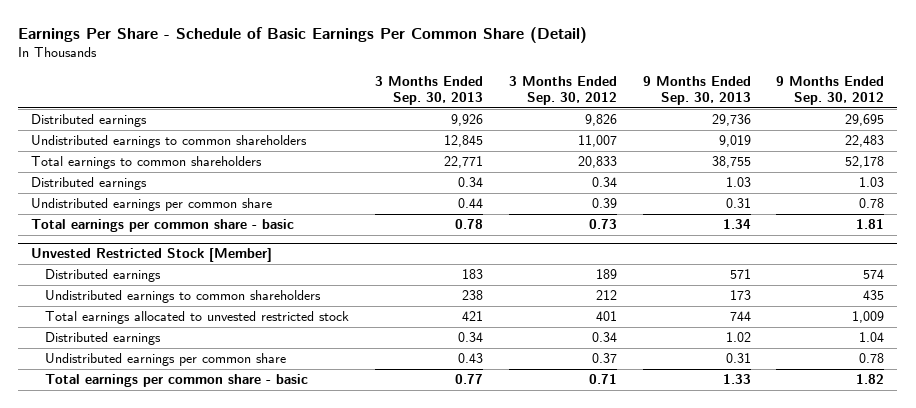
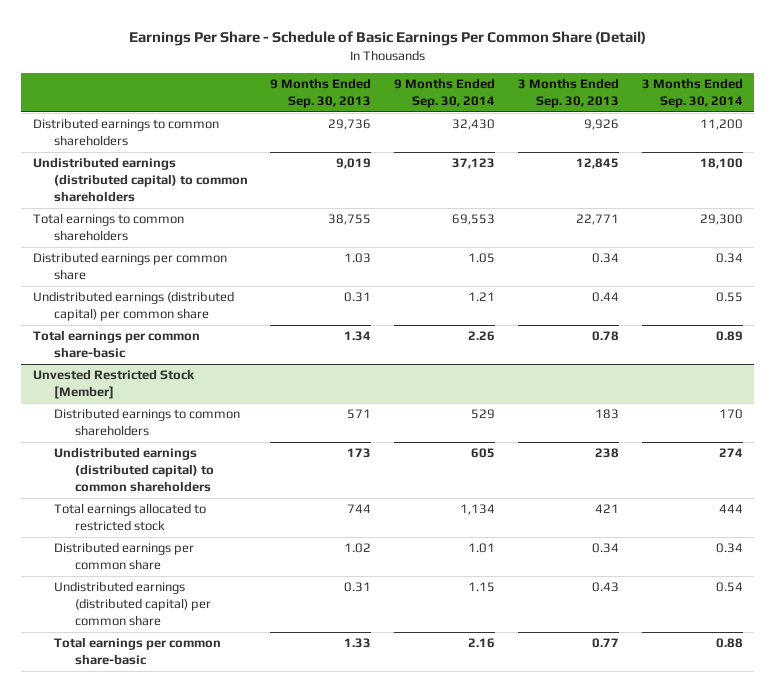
[508,75,617,105] 3 Months Ended Sep. 30, 2012 -> none
[776,75,885,105] 9 Months Ended Sep. 30, 2012 -> none
none -> [394,77,496,109] 9 Months Ended Sep. 30, 2014
none -> [641,77,743,109] 3 Months Ended Sep. 30, 2014
[31,114,148,128] Distributed earnings -> [32,117,219,147] Distributed earnings to common shareholders
[31,135,308,149] Undistributed earnings to common shareholders -> [32,156,248,203] Undistributed earnings (distributed capital) to common shareholders
[31,177,148,191] Distributed earnings -> [32,251,227,281] Distributed earnings per common share
[31,198,273,212] Undistributed earnings per common share -> [32,290,234,322] Undistributed earnings (distributed capital) per common share
[31,219,295,233] Total earnings per common share - basic -> [32,329,200,359] Total earnings per common share-basic
[44,269,161,283] Distributed earnings -> [53,407,240,437] Distributed earnings to common shareholders
[44,290,321,304] Undistributed earnings to common shareholders -> [53,446,214,493] Undistributed earnings (distributed capital) to common shareholders
[44,311,349,325] Total earnings allocated to unvested restricted stock -> [53,502,206,532] Total earnings allocated to restricted stock
[44,332,161,346] Distributed earnings -> [53,541,194,571] Distributed earnings per common share
[44,353,286,367] Undistributed earnings per common share -> [53,580,211,627] Undistributed earnings (distributed capital) per common share
[44,374,308,388] Total earnings per common share - basic -> [53,636,221,666] Total earnings per common share-basic

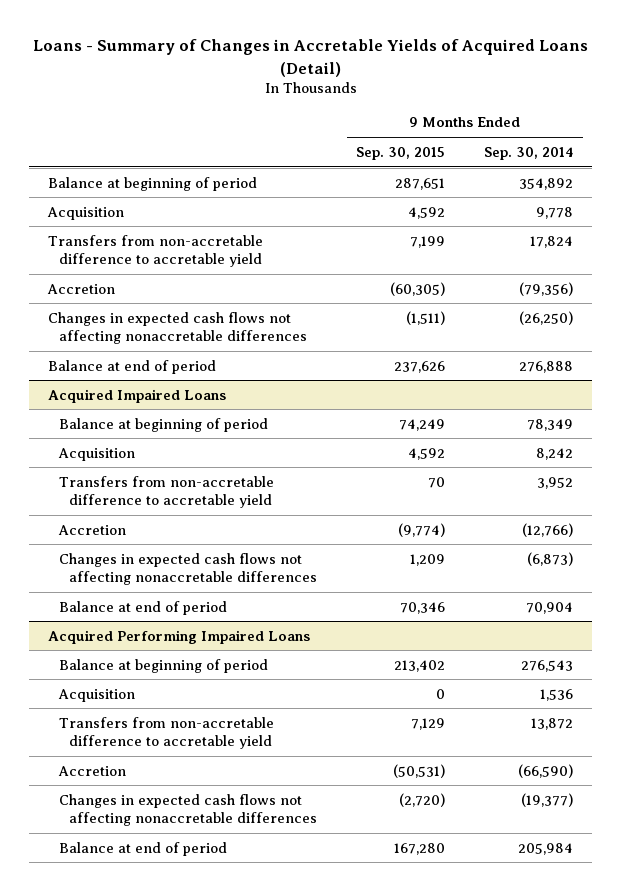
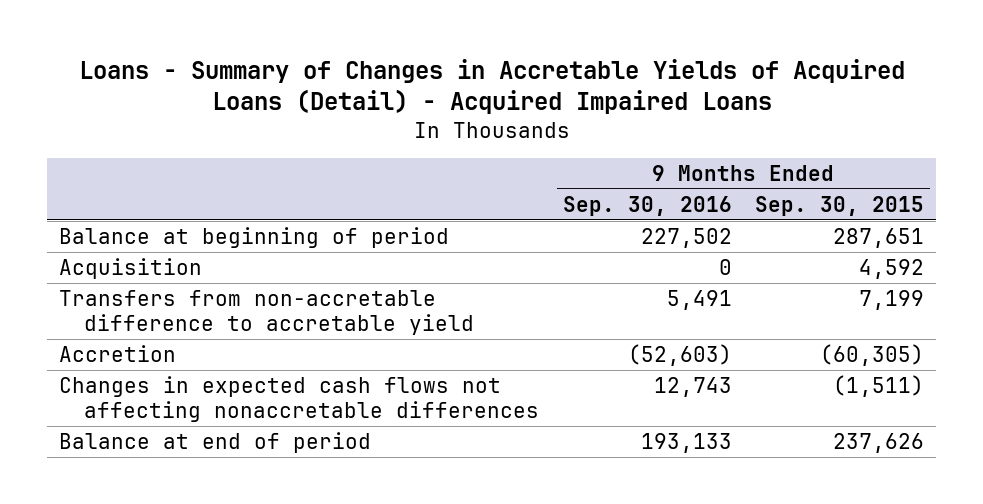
[32,39,588,77] Loans - Summary of Changes in Accretable Yields of Acquired Loans (Detail) -> [78,58,905,115] Loans - Summary of Changes in Accretable Yields of Acquired Loans (Detail) - Acquired Impaired Loans
[484,146,574,160] Sep. 30, 2014 -> none
none -> [562,195,732,216] Sep. 30, 2016
[48,388,227,403] Acquired Impaired Loans -> none
[58,417,268,432] Balance at beginning of period -> none
[57,447,135,461] Acquisition -> none
[58,475,274,509] Transfers from non-accretable difference to accretable yield -> none
[57,524,126,535] Accretion -> none
[58,552,318,586] Changes in expected cash flows not affecting nonaccretable differences -> none
[58,600,227,615] Balance at end of period -> none
[48,629,311,644] Acquired Performing Impaired Loans -> none
[58,658,268,673] Balance at beginning of period -> none
[57,688,135,702] Acquisition -> none
[58,716,274,750] Transfers from non-accretable difference to accretable yield -> none
[57,765,126,776] Accretion -> none
[58,793,318,827] Changes in expected cash flows not affecting nonaccretable differences -> none
[58,841,227,856] Balance at end of period -> none

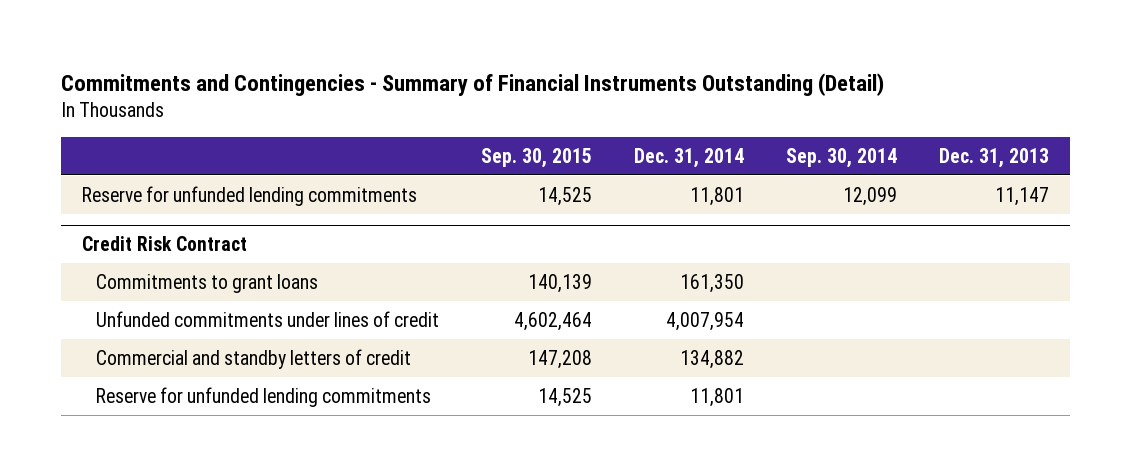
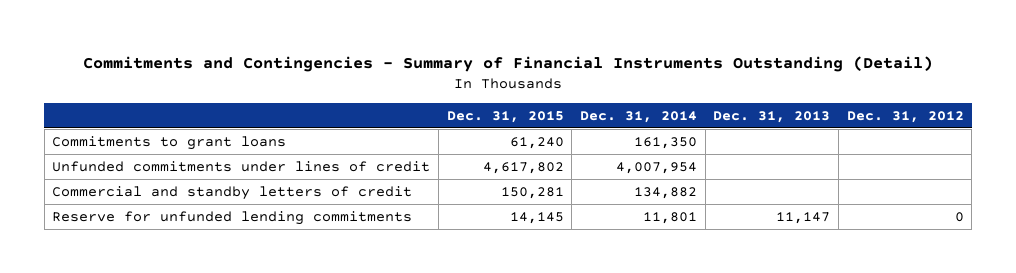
[480,147,592,168] Sep. 30, 2015 -> none
[785,147,897,168] Sep. 30, 2014 -> none
none -> [446,110,564,123] Dec. 31, 2015
none -> [846,110,964,123] Dec. 31, 2012
[81,236,247,252] Credit Risk Contract -> none
[95,386,431,407] Reserve for unfunded lending commitments -> none
[81,185,417,206] Reserve for unfunded lending commitments -> [52,210,413,225] Reserve for unfunded lending commitments

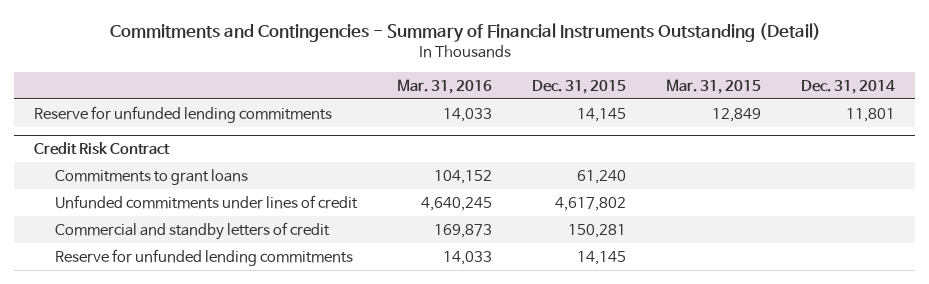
[713,110,831,123] Dec. 31, 2013 -> none
[846,110,964,123] Dec. 31, 2012 -> none
none -> [396,78,492,94] Mar. 31, 2016
none -> [665,78,761,94] Mar. 31, 2015
[52,135,287,150] Commitments to grant loans -> none
[52,160,431,172] Unfunded commitments under lines of credit -> none
[52,185,413,200] Commercial and standby letters of credit -> none
none -> [34,142,171,156] Credit Risk Contract
none -> [54,168,248,185] Commitments to grant loans
none -> [54,194,358,209] Unfunded commitments under lines of credit
none -> [54,221,330,240] Commercial and standby letters of credit
none -> [54,248,353,266] Reserve for unfunded lending commitments

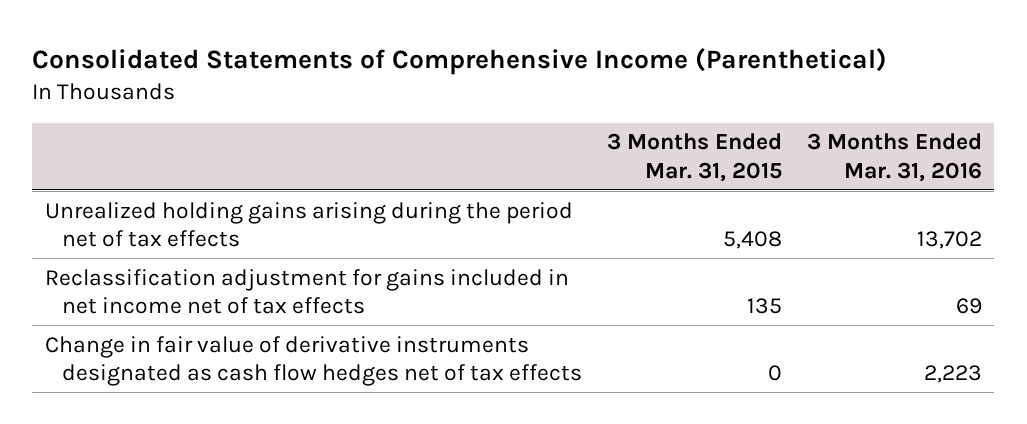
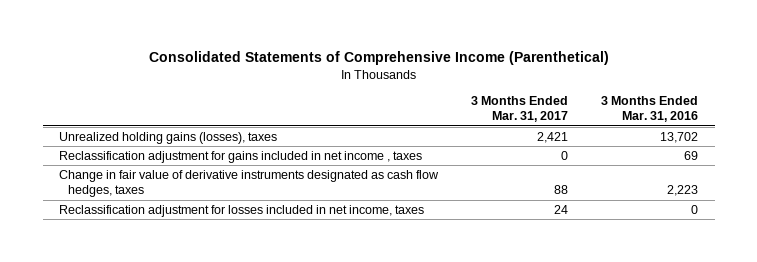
[607,133,783,183] 3 Months Ended Mar. 31, 2015 -> none
none -> [471,95,569,123] 3 Months Ended Mar. 31, 2017
[44,201,573,248] Unrealized holding gains arising during the period net of tax effects -> [59,131,278,144] Unrealized holding gains (losses), taxes
[44,268,569,315] Reclassification adjustment for gains included in net income net of tax effects -> [59,150,423,163] Reclassification adjustment for gains included in net income , taxes
[44,335,583,387] Change in fair value of derivative instruments designated as cash flow hedges net of tax effects -> [59,169,440,198] Change in fair value of derivative instruments designated as cash flow hedges, taxes
none -> [59,204,425,217] Reclassification adjustment for losses included in net income, taxes

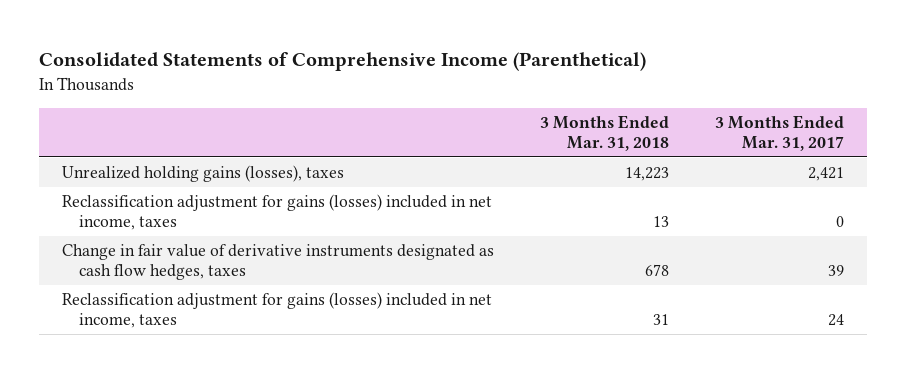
[601,95,699,123] 3 Months Ended Mar. 31, 2016 -> none
none -> [540,114,670,152] 3 Months Ended Mar. 31, 2018
[59,150,423,163] Reclassification adjustment for gains included in net income , taxes -> [62,194,493,231] Reclassification adjustment for gains (losses) included in net income, taxes
[554,185,569,195] 88 -> [828,265,845,277] 39
[59,204,425,217] Reclassification adjustment for losses included in net income, taxes -> [62,292,493,329] Reclassification adjustment for gains (losses) included in net income, taxes

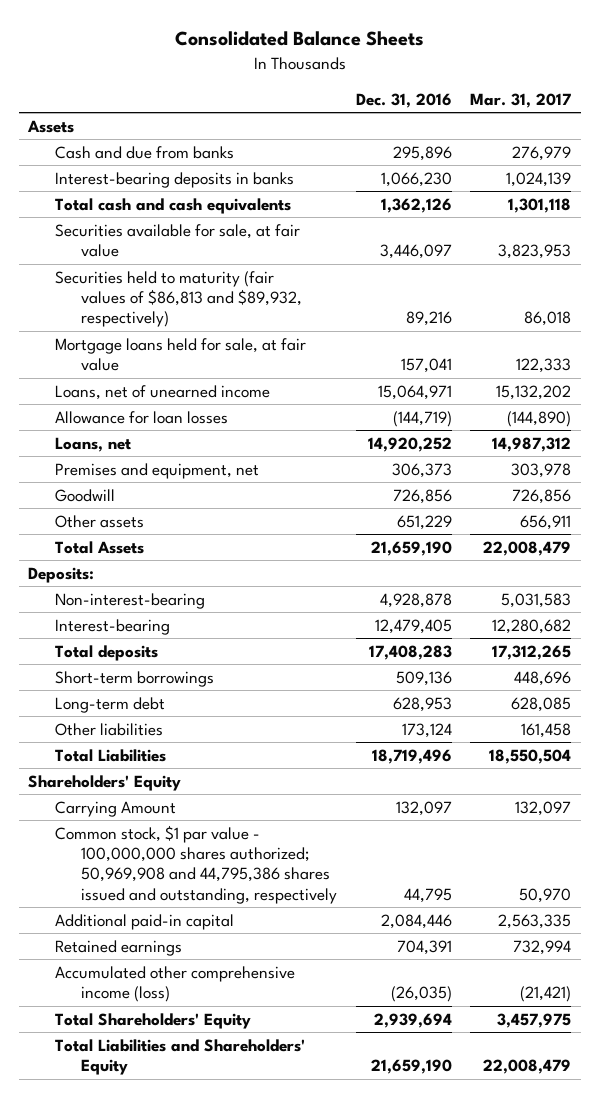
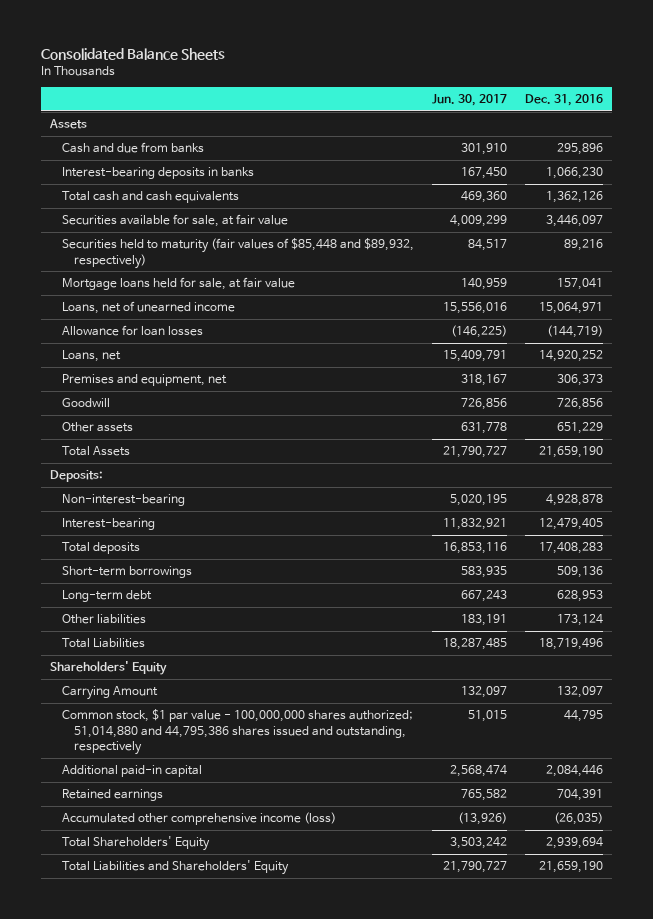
[470,92,572,108] Mar. 31, 2017 -> none
none -> [432,94,508,107] Jun. 30, 2017
[54,270,303,328] Securities held to maturity (fair values of $86,813 and $89,932, respectively) -> [62,238,415,269] Securities held to maturity (fair values of $85,448 and $89,932, respectively)
[54,824,338,904] Common stock, $1 par value - 100,000,000 shares authorized; 50,969,908 and 44,795,386 shares issued and outstanding, respectively -> [62,709,414,755] Common stock, $1 par value - 100,000,000 shares authorized; 51,014,880 and 44,795,386 shares issued and outstanding, respectively

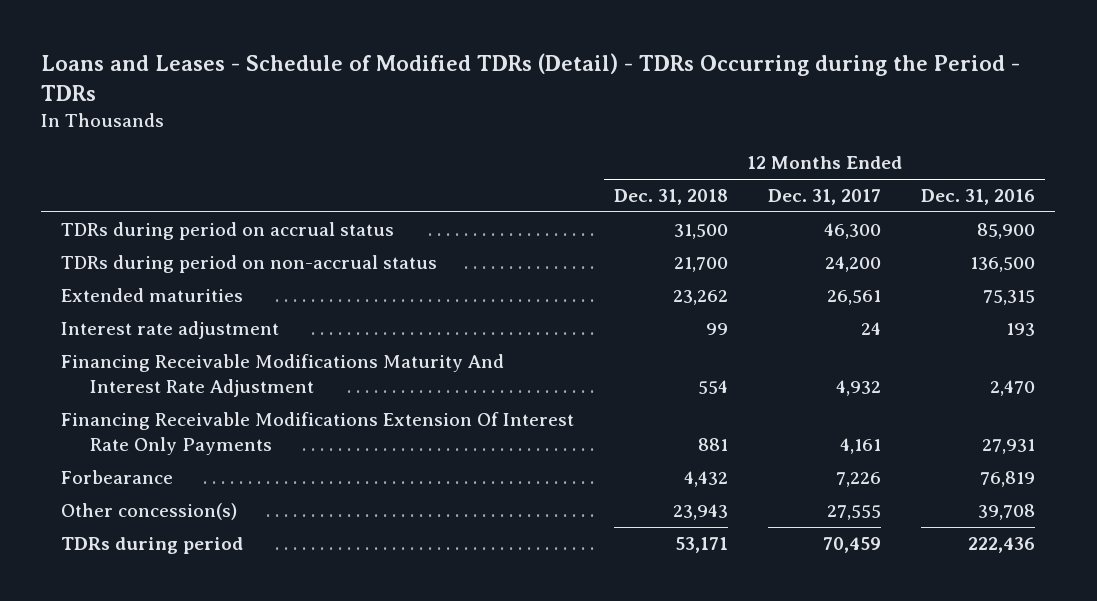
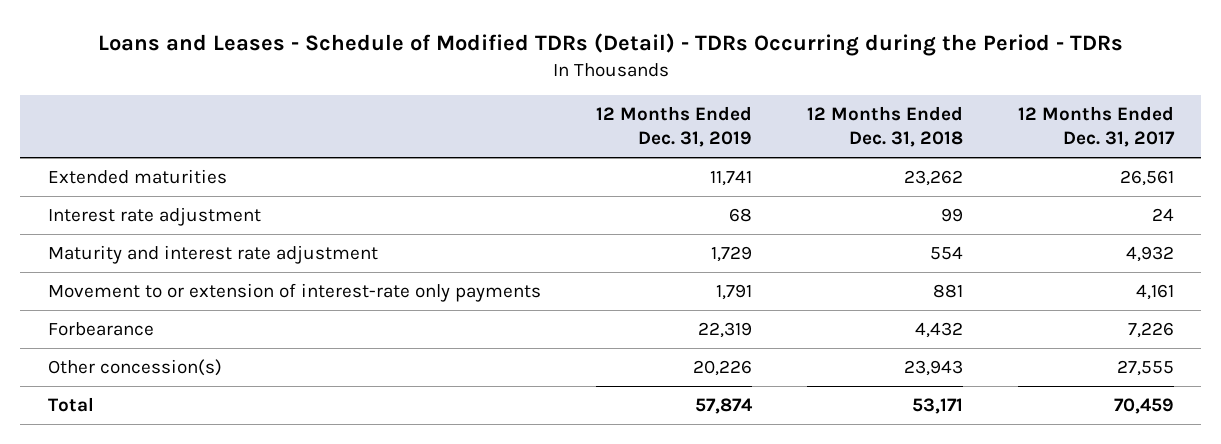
[921,189,1036,206] Dec. 31, 2016 -> none
none -> [595,105,752,148] 12 Months Ended Dec. 31, 2019
[61,222,395,241] TDRs during period on accrual status -> none
[61,255,438,274] TDRs during period on non-accrual status -> none
[61,354,505,397] Financing Receivable Modifications Maturity And Interest Rate Adjustment -> [47,245,378,265] Maturity and interest rate adjustment
[61,412,575,455] Financing Receivable Modifications Extension Of Interest Rate Only Payments -> [47,283,541,303] Movement to or extension of interest-rate only payments
[61,537,244,555] TDRs during period -> [47,397,94,413] Total

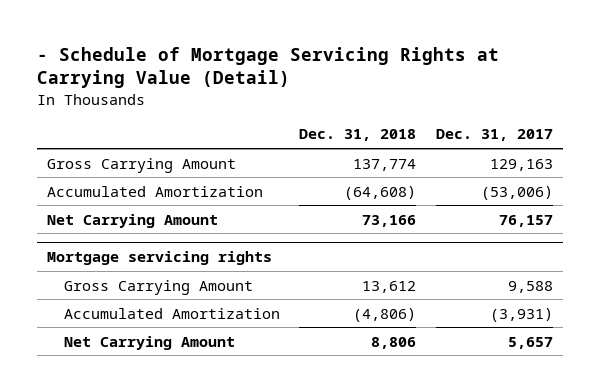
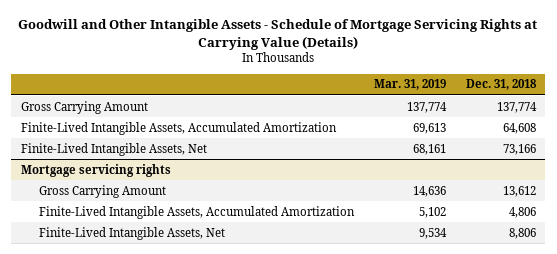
[37,46,500,89] - Schedule of Mortgage Servicing Rights at Carrying Value (Detail) -> [18,18,538,50] Goodwill and Other Intangible Assets - Schedule of Mortgage Servicing Rights at Carrying Value (Details)
[436,129,554,142] Dec. 31, 2017 -> none
none -> [373,79,446,91] Mar. 31, 2019
[47,185,264,197] Accumulated Amortization -> [21,121,338,135] Finite-Lived Intangible Assets, Accumulated Amortization
[344,185,417,200] (64,608) -> [502,122,536,134] 64,608
[47,213,219,228] Net Carrying Amount -> [21,142,208,156] Finite-Lived Intangible Assets, Net
[63,307,280,319] Accumulated Amortization -> [39,205,356,219] Finite-Lived Intangible Assets, Accumulated Amortization
[353,307,417,322] (4,806) -> [508,206,536,218] 4,806
[63,335,235,350] Net Carrying Amount -> [39,226,226,240] Finite-Lived Intangible Assets, Net

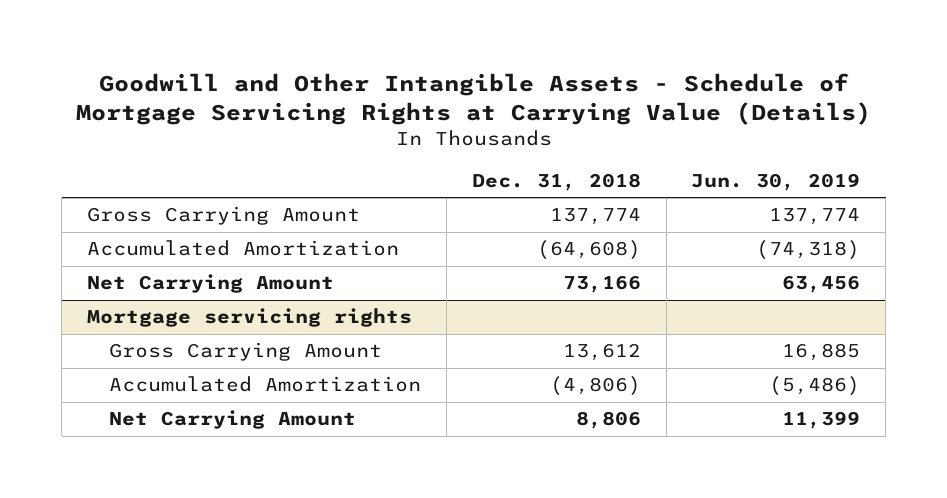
[373,79,446,91] Mar. 31, 2019 -> none
none -> [691,173,861,192] Jun. 30, 2019
[21,121,338,135] Finite-Lived Intangible Assets, Accumulated Amortization -> [86,240,399,257] Accumulated Amortization
[502,122,536,134] 64,608 -> [536,240,641,261] (64,608)
[21,142,208,156] Finite-Lived Intangible Assets, Net -> [86,274,334,294] Net Carrying Amount
[39,205,356,219] Finite-Lived Intangible Assets, Accumulated Amortization -> [109,376,422,393] Accumulated Amortization
[508,206,536,218] 4,806 -> [549,376,641,397] (4,806)
[39,226,226,240] Finite-Lived Intangible Assets, Net -> [109,410,357,430] Net Carrying Amount

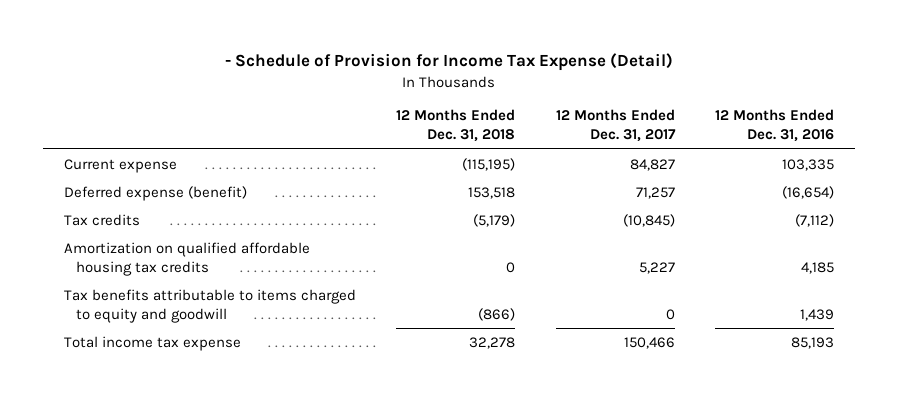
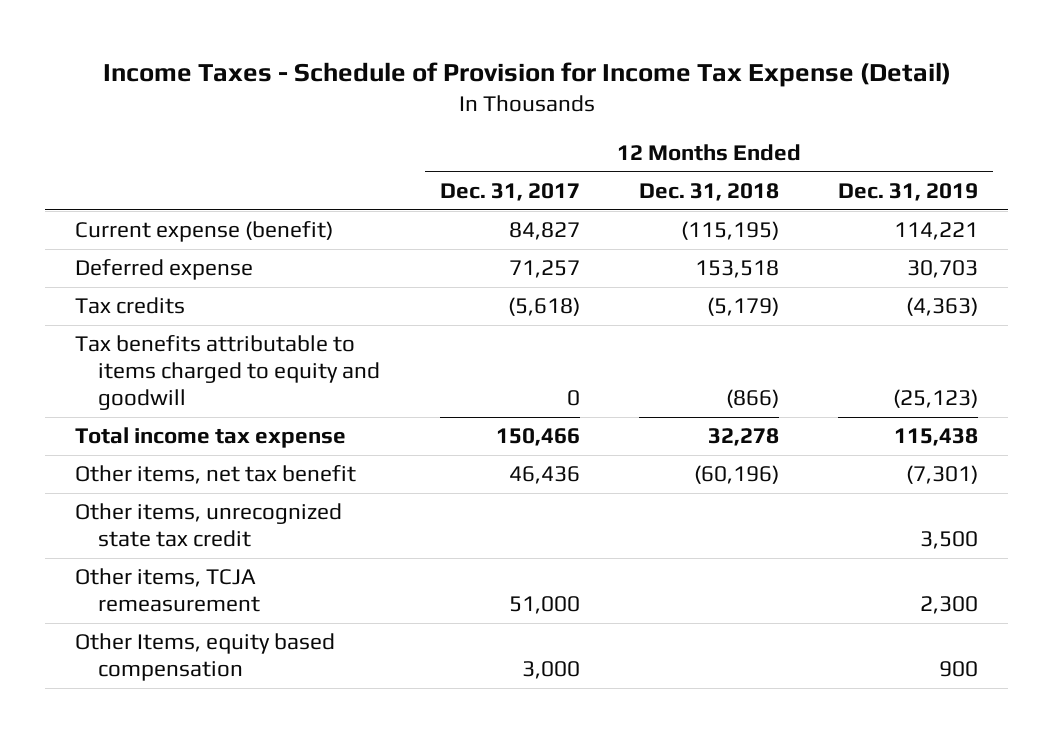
[224,53,673,72] - Schedule of Provision for Income Tax Expense (Detail) -> [102,61,951,87] Income Taxes - Schedule of Provision for Income Tax Expense (Detail)
[715,109,835,143] 12 Months Ended Dec. 31, 2016 -> none
none -> [838,183,979,202] Dec. 31, 2019
[63,241,310,276] Amortization on qualified affordable housing tax credits -> none
[63,158,177,173] Current expense -> [75,221,334,243] Current expense (benefit)
[63,185,247,201] Deferred expense (benefit) -> [75,259,254,281] Deferred expense
[622,213,675,227] (10,845) -> [507,297,580,317] (5,618)
none -> [75,465,357,485] Other items, net tax benefit
none -> [75,503,343,548] Other items, unrecognized state tax credit
none -> [75,568,261,613] Other items, TCJA remeasurement
none -> [75,633,336,682] Other Items, equity based compensation

